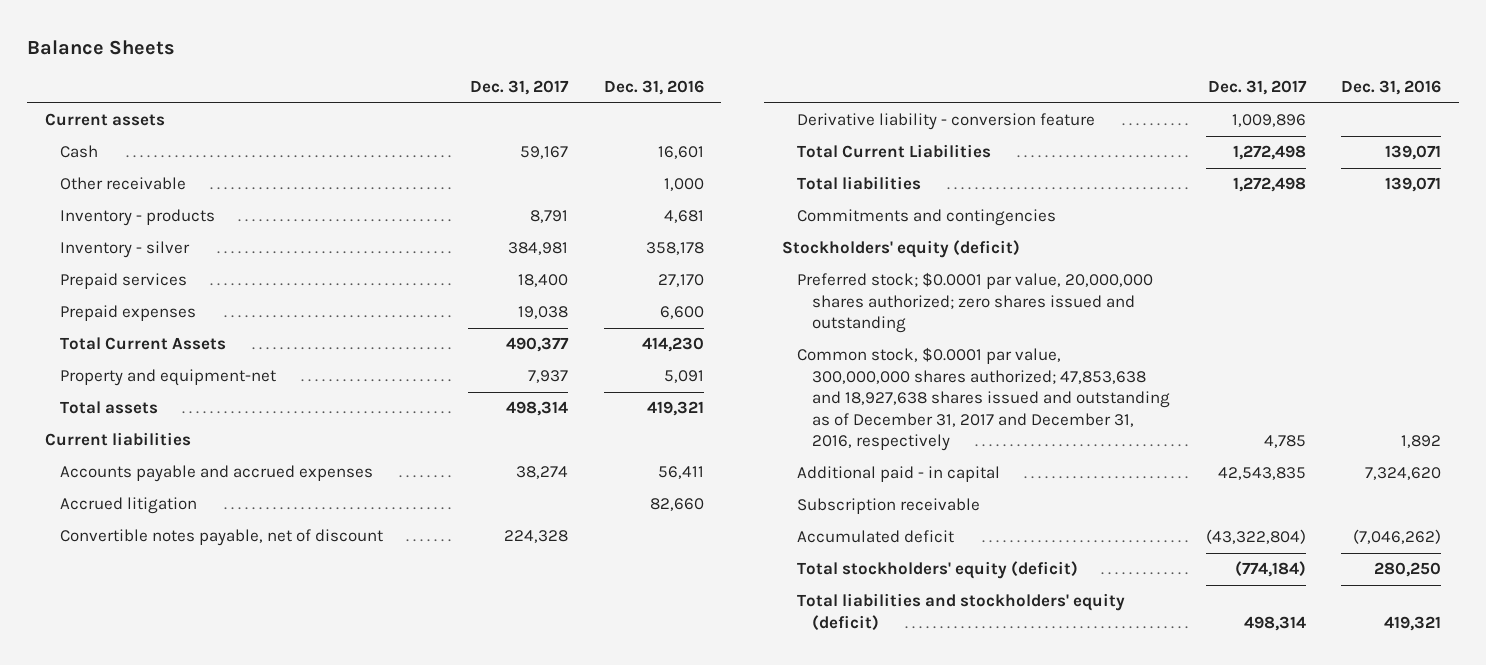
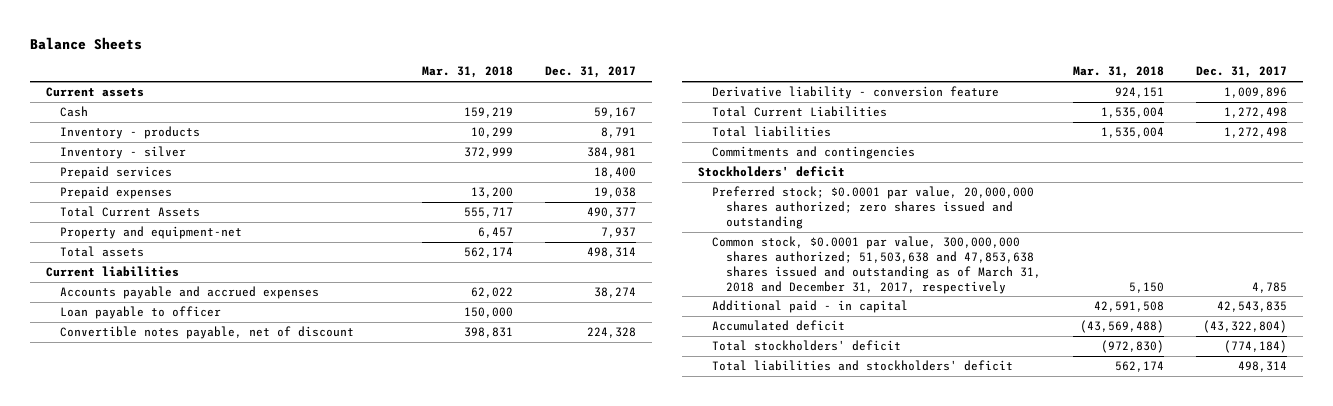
[603,80,704,96] Dec. 31, 2016 -> none
none -> [421,66,513,79] Mar. 31, 2018
[59,177,186,191] Other receivable -> none
[59,497,197,515] Accrued litigation -> none
none -> [60,306,222,320] Loan payable to officer
[782,240,1021,259] Stockholders' equity (deficit) -> [697,166,845,178] Stockholders' deficit
[797,347,1171,452] Common stock, $0.0001 par value, 300,000,000 shares authorized; 47,853,638 and 18,927,638 shares issued and outstanding as of December 31, 2017 and December 31, 2016, respectively -> [712,236,1042,294] Common stock, $0.0001 par value, 300,000,000 shares authorized; 51,503,638 and 47,853,638 shares issued and outstanding as of March 31, 2018 and December 31, 2017, respectively
[797,498,981,515] Subscription receivable -> none
[797,561,1079,580] Total stockholders' equity (deficit) -> [712,340,902,352] Total stockholders' deficit
[797,593,1126,631] Total liabilities and stockholders' equity (deficit) -> [712,360,1014,372] Total liabilities and stockholders' deficit

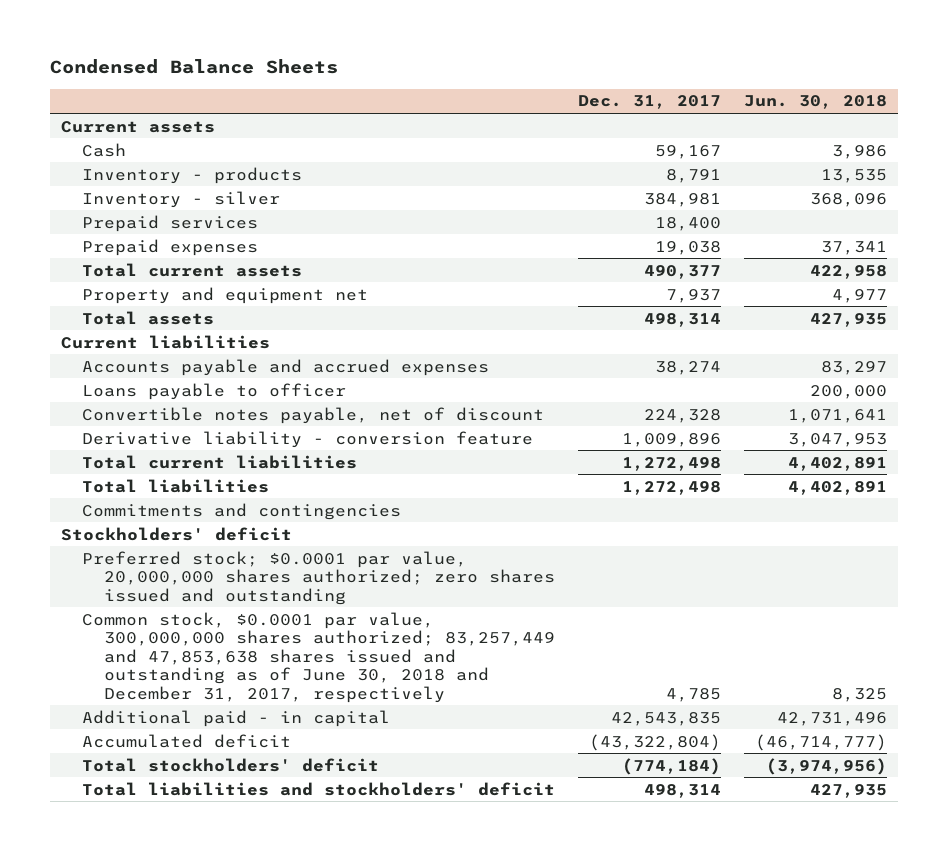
[30,36,143,50] Balance Sheets -> [49,59,338,75] Condensed Balance Sheets
[421,66,513,79] Mar. 31, 2018 -> none
none -> [743,95,887,110] Jun. 30, 2018
[60,206,201,218] Total Current Assets -> [82,262,303,277] Total current assets
[60,226,243,240] Property and equipment-net -> [82,286,369,304] Property and equipment net
[60,306,222,320] Loan payable to officer -> [82,382,347,400] Loans payable to officer
[712,106,888,118] Total Current Liabilities -> [82,454,358,469] Total current liabilities
[712,236,1042,294] Common stock, $0.0001 par value, 300,000,000 shares authorized; 51,503,638 and 47,853,638 shares issued and outstanding as of March 31, 2018 and December 31, 2017, respectively -> [82,611,555,703] Common stock, $0.0001 par value, 300,000,000 shares authorized; 83,257,449 and 47,853,638 shares issued and outstanding as of June 30, 2018 and December 31, 2017, respectively

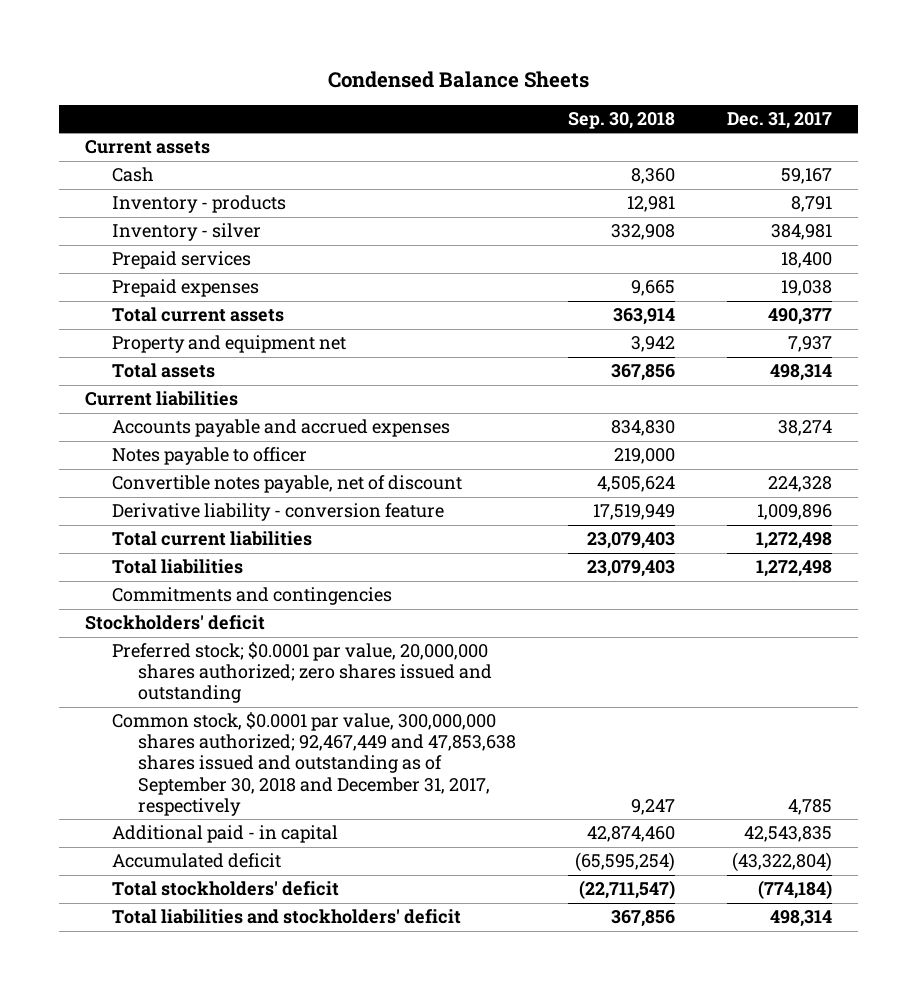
[743,95,887,110] Jun. 30, 2018 -> none
none -> [568,111,676,129] Sep. 30, 2018
[82,382,347,400] Loans payable to officer -> [111,447,307,466] Notes payable to officer
[82,611,555,703] Common stock, $0.0001 par value, 300,000,000 shares authorized; 83,257,449 and 47,853,638 shares issued and outstanding as of June 30, 2018 and December 31, 2017, respectively -> [111,712,517,816] Common stock, $0.0001 par value, 300,000,000 shares authorized; 92,467,449 and 47,853,638 shares issued and outstanding as of September 30, 2018 and December 31, 2017, respectively

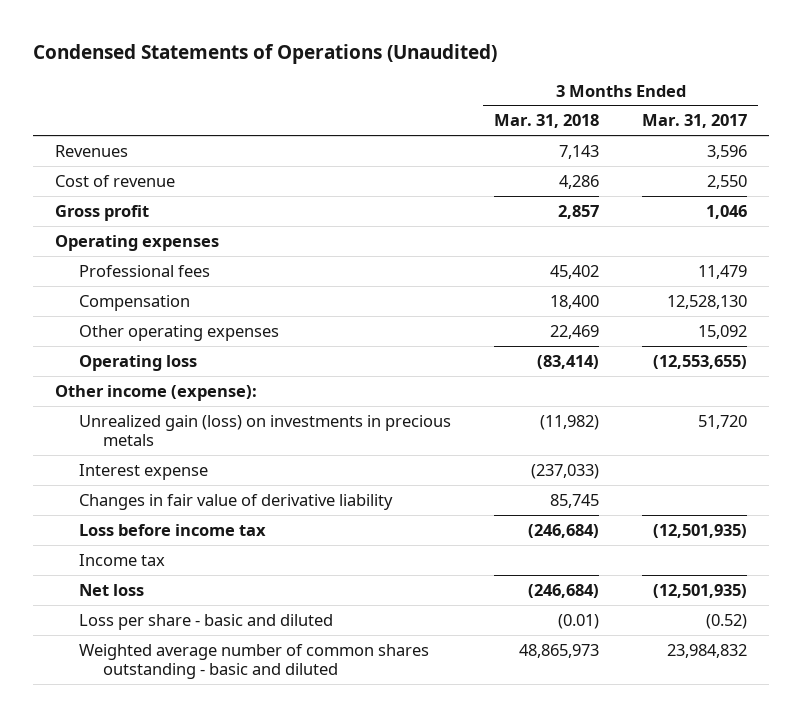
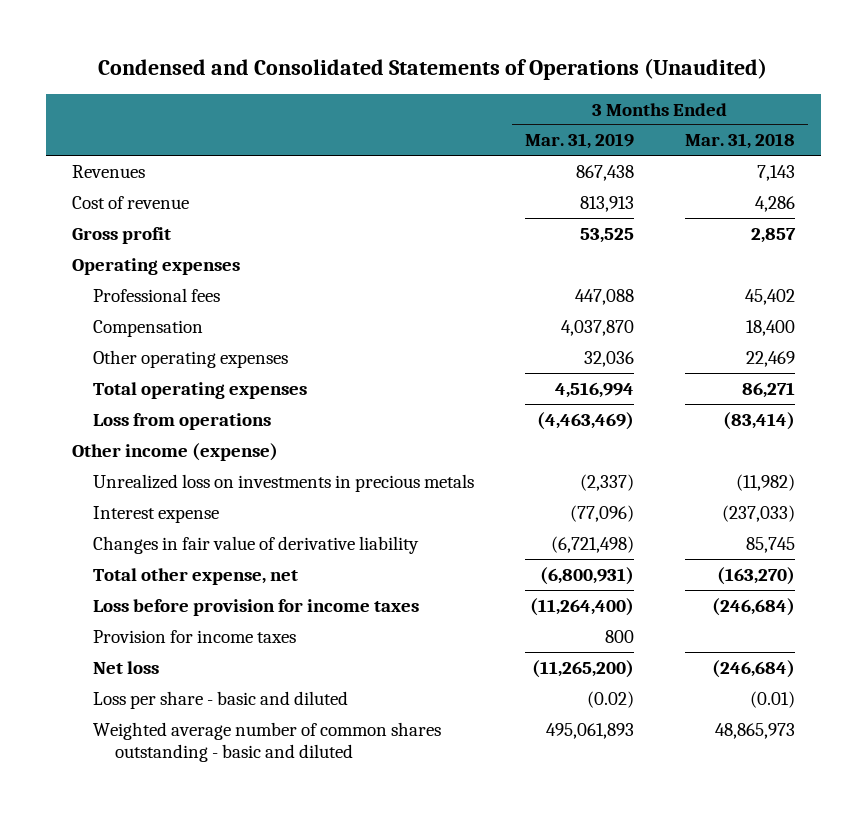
[33,44,498,65] Condensed Statements of Operations (Unaudited) -> [98,58,768,81] Condensed and Consolidated Statements of Operations (Unaudited)
[642,114,748,129] Mar. 31, 2017 -> none
none -> [525,133,635,150] Mar. 31, 2019
none -> [93,381,308,399] Total operating expenses
[79,354,198,371] Operating loss -> [93,412,272,430] Loss from operations
[54,384,257,401] Other income (expense): -> [71,442,278,461] Other income (expense)
[79,414,452,447] Unrealized gain (loss) on investments in precious metals -> [93,473,475,492] Unrealized loss on investments in precious metals
none -> [93,567,299,585] Total other expense, net
[79,523,267,536] Loss before income tax -> [93,598,420,616] Loss before provision for income taxes
[79,553,166,566] Income tax -> [93,629,297,643] Provision for income taxes

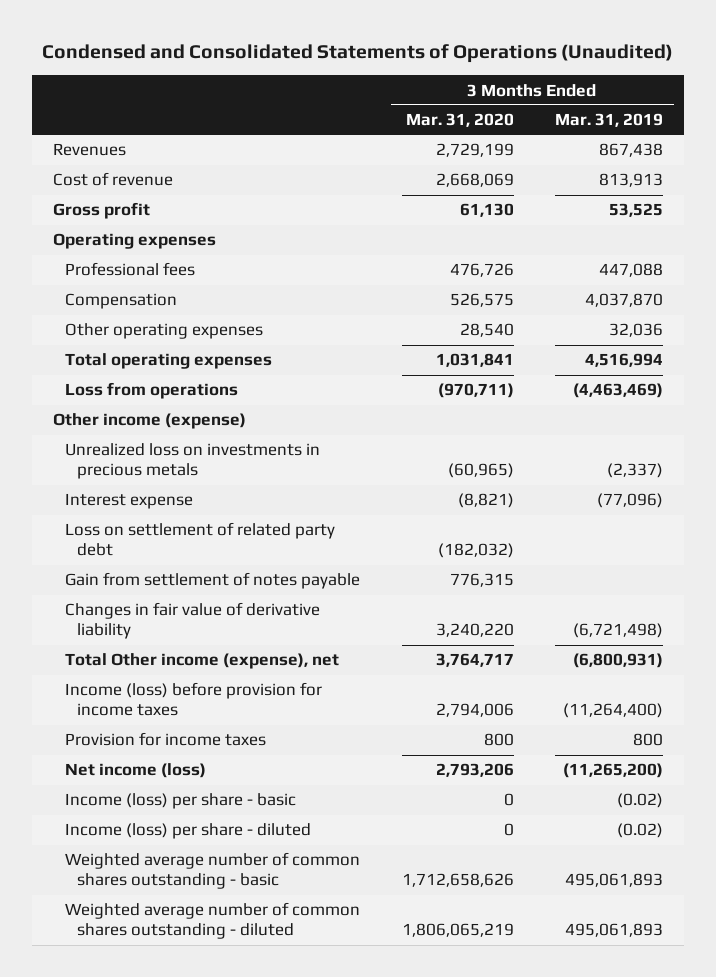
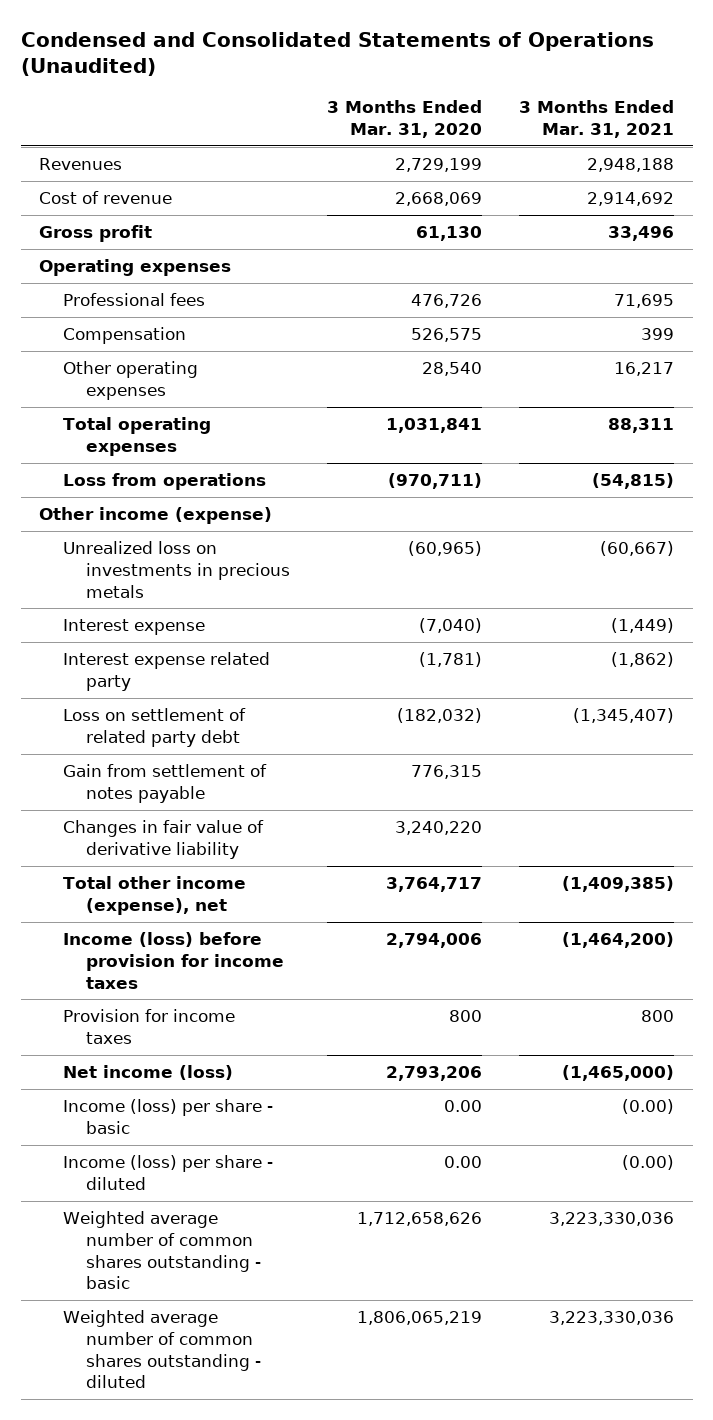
[555,113,664,128] Mar. 31, 2019 -> none
none -> [519,100,675,138] 3 Months Ended Mar. 31, 2021
[457,493,514,509] (8,821) -> [419,618,483,634] (7,040)
none -> [62,652,270,691] Interest expense related party
[64,653,339,670] Total Other income (expense), net -> [62,876,246,915] Total other income (expense), net
[503,793,514,807] 0 -> [444,1100,483,1113] 0.00
[503,823,514,837] 0 -> [444,1156,483,1169] 0.00

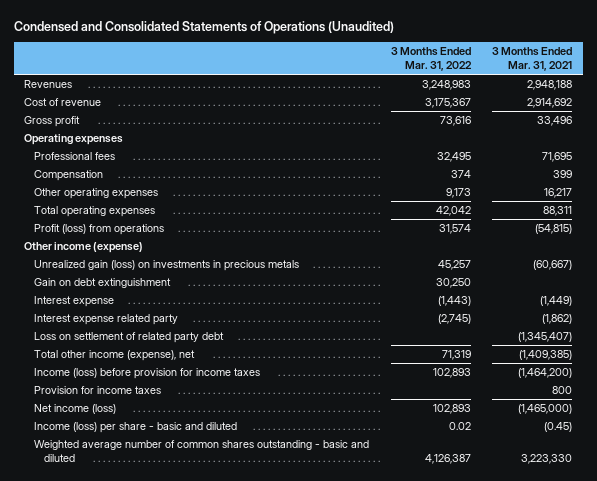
[327,100,483,138] 3 Months Ended Mar. 31, 2020 -> none
none -> [390,47,472,72] 3 Months Ended Mar. 31, 2022
[62,473,266,491] Loss from operations -> [34,224,165,236] Profit (loss) from operations
[62,541,291,598] Unrealized loss on investments in precious metals -> [34,260,300,272] Unrealized gain (loss) on investments in precious metals
none -> [34,278,172,289] Gain on debt extinguishment
[62,764,267,803] Gain from settlement of notes payable -> none
[62,820,264,859] Changes in fair value of derivative liability -> none
[62,1155,273,1190] Income (loss) per share - diluted -> none
[62,1310,262,1389] Weighted average number of common shares outstanding - diluted -> none
[62,1099,273,1134] Income (loss) per share - basic -> [34,422,238,434] Income (loss) per share - basic and diluted
[622,1099,675,1115] (0.00) -> [544,422,573,433] (0.45)
[62,1211,262,1290] Weighted average number of common shares outstanding - basic -> [34,440,370,463] Weighted average number of common shares outstanding - basic and diluted
[549,1212,675,1227] 3,223,330,036 -> [521,454,573,465] 3,223,330

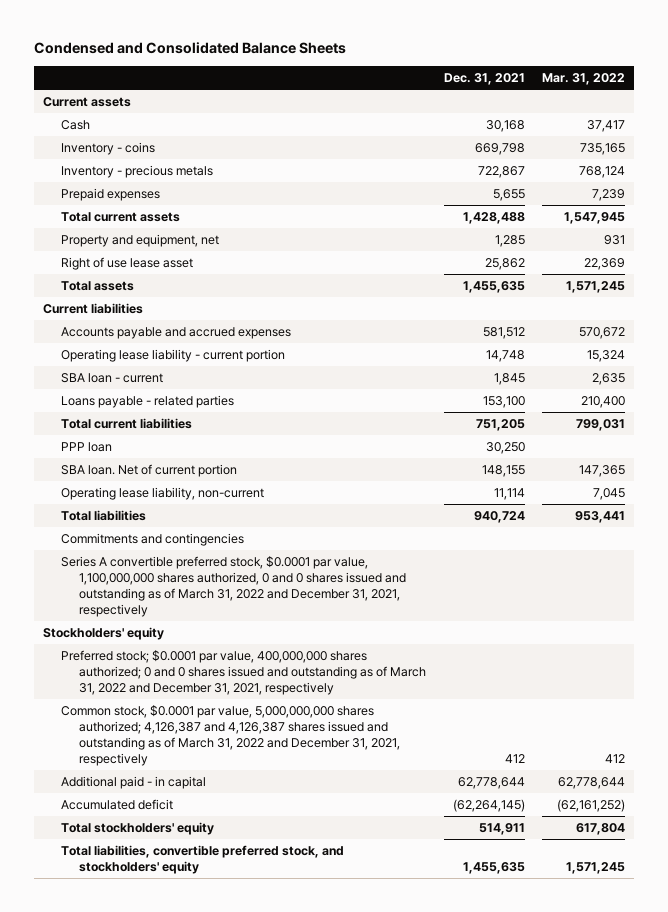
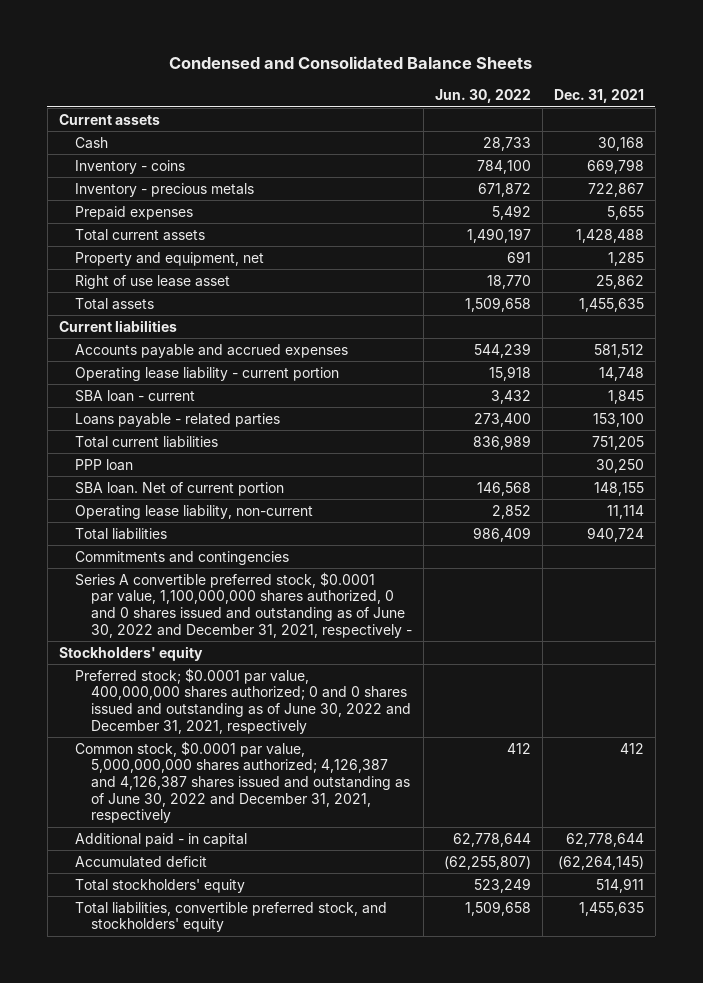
[542,73,626,86] Mar. 31, 2022 -> none
none -> [435,89,532,104] Jun. 30, 2022
[60,556,407,617] Series A convertible preferred stock, $0.0001 par value, 1,100,000,000 shares authorized, 0 and 0 shares issued and outstanding as of March 31, 2022 and December 31, 2021, respectively -> [75,571,413,638] Series A convertible preferred stock, $0.0001 par value, 1,100,000,000 shares authorized, 0 and 0 shares issued and outstanding as of June 30, 2022 and December 31, 2021, respectively -
[60,650,427,695] Preferred stock; $0.0001 par value, 400,000,000 shares authorized; 0 and 0 shares issued and outstanding as of March 31, 2022 and December 31, 2021, respectively -> [75,667,412,734] Preferred stock; $0.0001 par value, 400,000,000 shares authorized; 0 and 0 shares issued and outstanding as of June 30, 2022 and December 31, 2021, respectively
[60,705,401,766] Common stock, $0.0001 par value, 5,000,000,000 shares authorized; 4,126,387 and 4,126,387 shares issued and outstanding as of March 31, 2022 and December 31, 2021, respectively -> [75,740,411,824] Common stock, $0.0001 par value, 5,000,000,000 shares authorized; 4,126,387 and 4,126,387 shares issued and outstanding as of June 30, 2022 and December 31, 2021, respectively

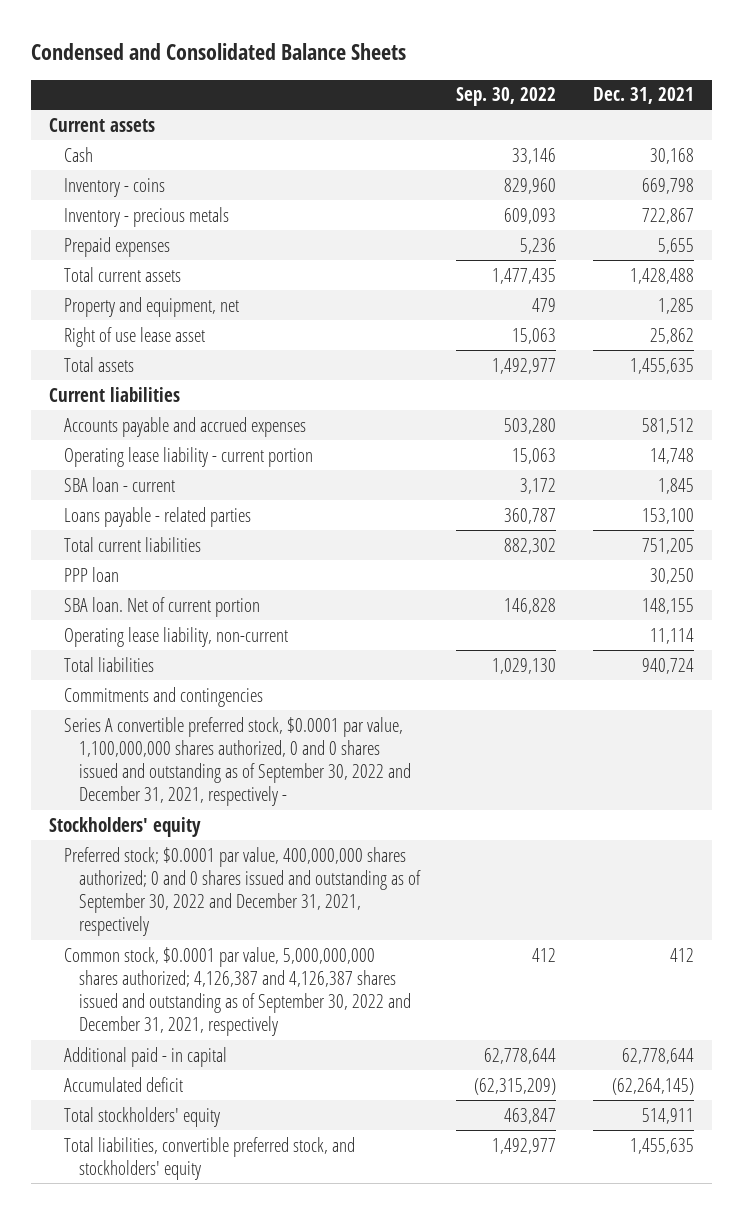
[435,89,532,104] Jun. 30, 2022 -> none
none -> [456,87,557,107] Sep. 30, 2022
[75,571,413,638] Series A convertible preferred stock, $0.0001 par value, 1,100,000,000 shares authorized, 0 and 0 shares issued and outstanding as of June 30, 2022 and December 31, 2021, respectively - -> [64,716,412,807] Series A convertible preferred stock, $0.0001 par value, 1,100,000,000 shares authorized, 0 and 0 shares issued and outstanding as of September 30, 2022 and December 31, 2021, respectively -
[75,667,412,734] Preferred stock; $0.0001 par value, 400,000,000 shares authorized; 0 and 0 shares issued and outstanding as of June 30, 2022 and December 31, 2021, respectively -> [64,846,422,937] Preferred stock; $0.0001 par value, 400,000,000 shares authorized; 0 and 0 shares issued and outstanding as of September 30, 2022 and December 31, 2021, respectively
[75,740,411,824] Common stock, $0.0001 par value, 5,000,000,000 shares authorized; 4,126,387 and 4,126,387 shares issued and outstanding as of June 30, 2022 and December 31, 2021, respectively -> [64,946,412,1037] Common stock, $0.0001 par value, 5,000,000,000 shares authorized; 4,126,387 and 4,126,387 shares issued and outstanding as of September 30, 2022 and December 31, 2021, respectively

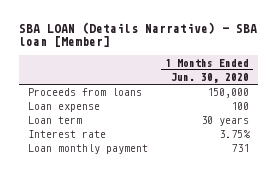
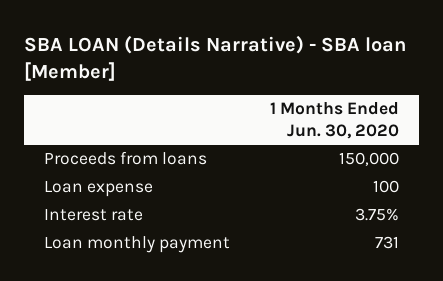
[27,116,82,125] Loan term -> none

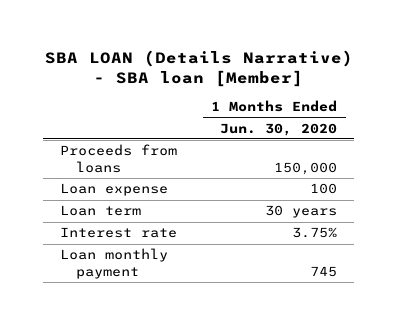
none -> [59,205,141,217] Loan term
[375,236,400,250] 731 -> [310,265,338,277] 745

